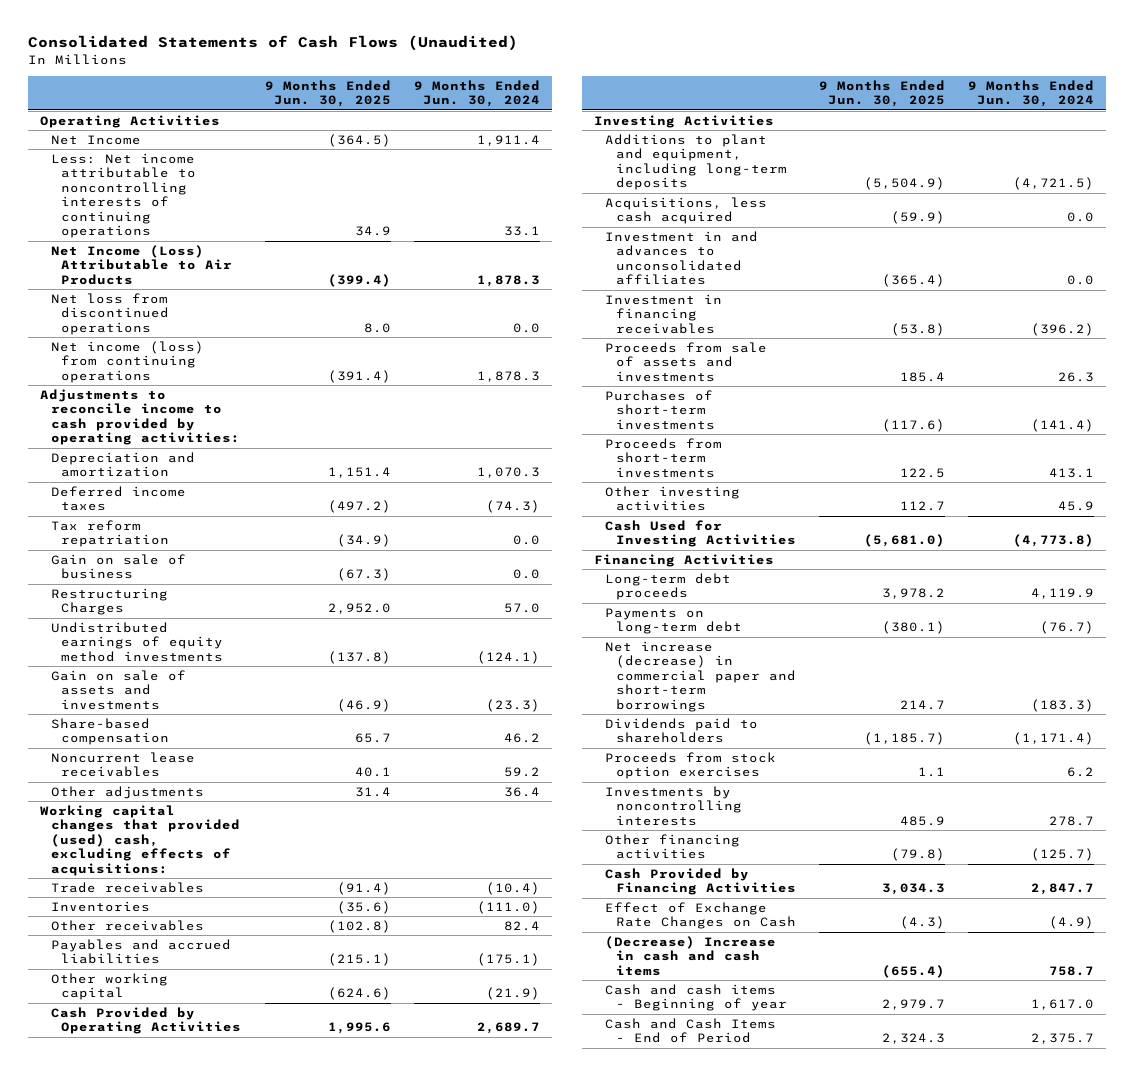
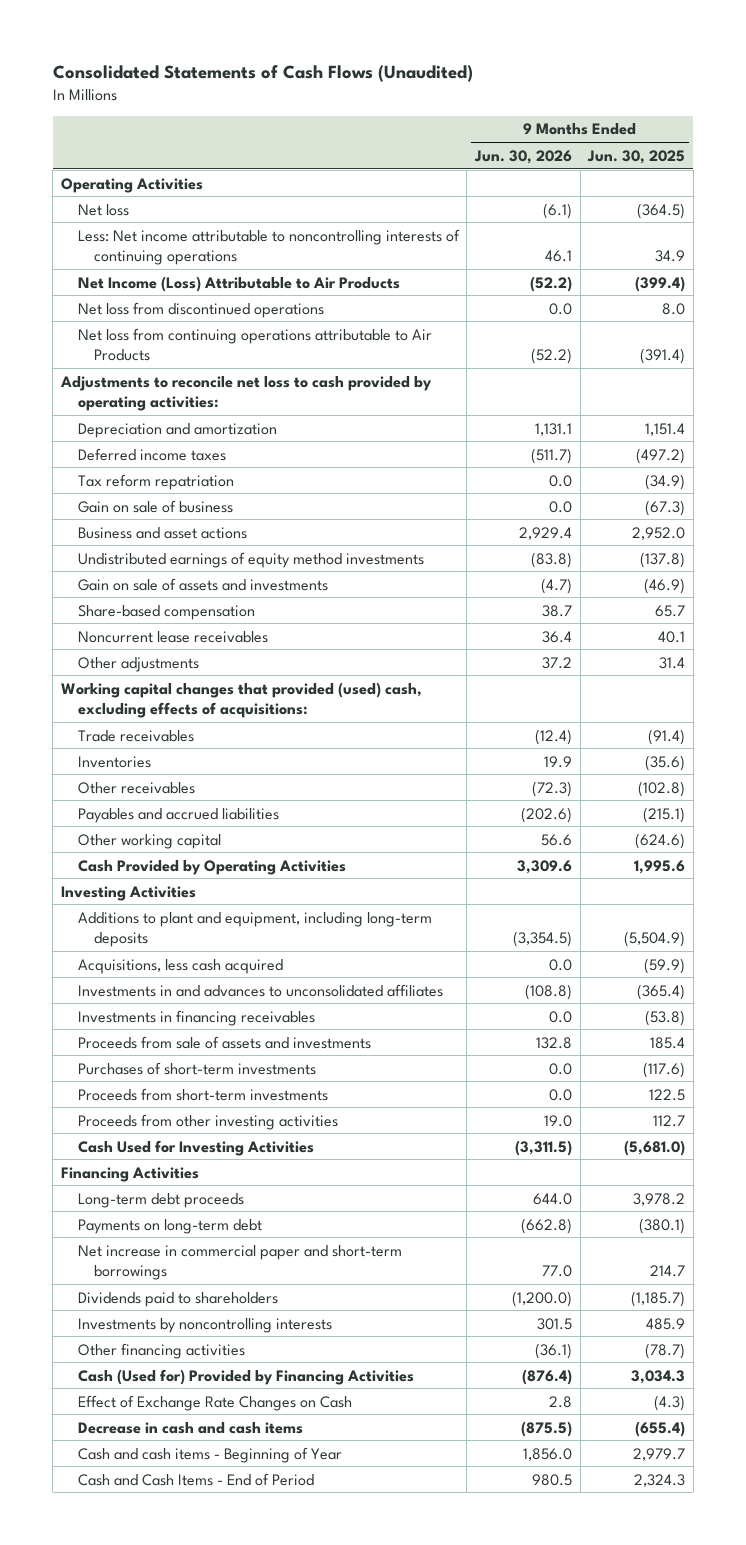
[414,79,541,108] 9 Months Ended Jun. 30, 2024 -> none
none -> [473,149,572,164] Jun. 30, 2026
[50,134,141,145] Net Income -> [77,203,129,216] Net loss
[50,340,204,383] Net income (loss) from continuing operations -> [77,327,432,361] Net loss from continuing operations attributable to Air Products
[39,388,240,446] Adjustments to reconcile income to cash provided by operating activities: -> [59,375,432,411] Adjustments to reconcile net loss to cash provided by operating activities:
[50,587,168,616] Restructuring Charges -> [77,526,247,539] Business and asset actions
[604,230,758,286] Investment in and advances to unconsolidated affiliates -> [77,983,443,997] Investments in and advances to unconsolidated affiliates
[604,293,722,334] Investment in financing receivables -> [77,1009,315,1026] Investments in financing receivables
[604,485,740,512] Other investing activities -> [77,1113,338,1130] Proceeds from other investing activities
[604,640,796,712] Net increase (decrease) in commercial paper and short-term borrowings -> [77,1244,402,1280] Net increase in commercial paper and short-term borrowings
[604,751,776,780] Proceeds from stock option exercises -> none
[890,848,945,862] (79.8) -> [645,1342,686,1359] (78.7)
[604,867,796,896] Cash Provided by Financing Activities -> [77,1368,414,1385] Cash (Used for) Provided by Financing Activities
[604,935,776,976] (Decrease) Increase in cash and cash items -> [77,1421,303,1434] Decrease in cash and cash items
[604,983,787,1012] Cash and cash items - Beginning of year -> [77,1446,342,1463] Cash and cash items - Beginning of Year

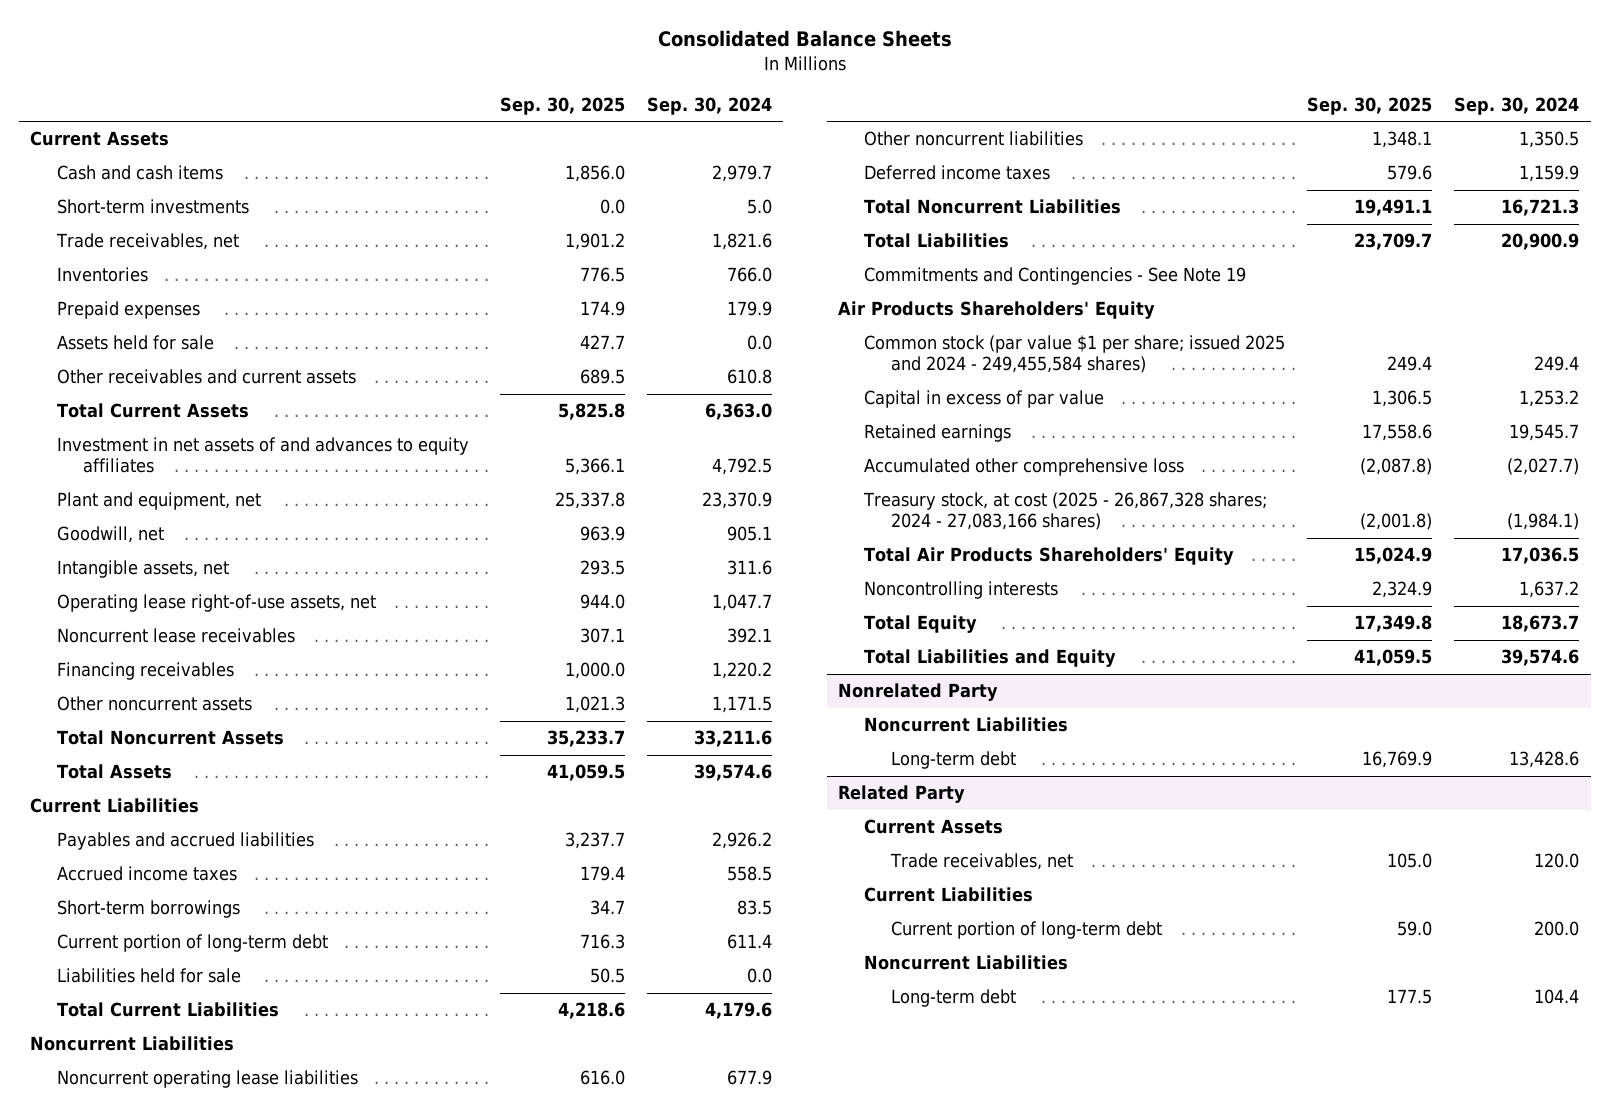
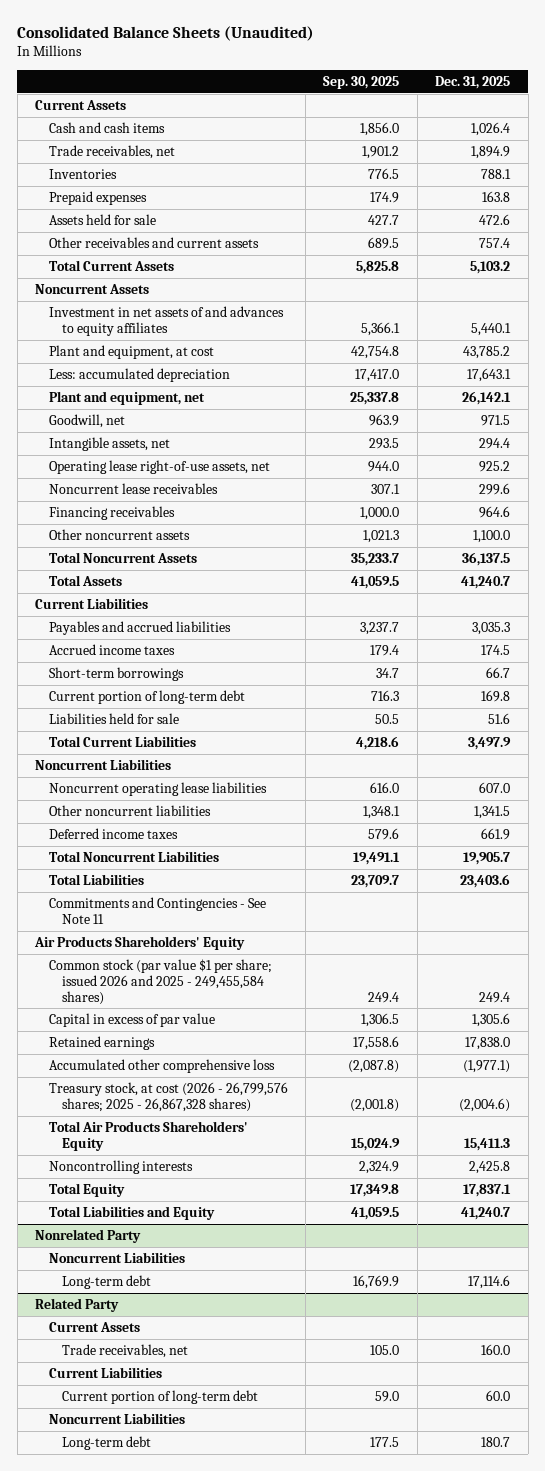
[657,30,952,48] Consolidated Balance Sheets -> [17,26,315,42] Consolidated Balance Sheets (Unaudited)
[647,96,773,115] Sep. 30, 2024 -> none
none -> [435,75,511,89] Dec. 31, 2025
[56,199,249,215] Short-term investments -> none
none -> [35,284,150,295] Noncurrent Assets
none -> [48,345,214,360] Plant and equipment, at cost
none -> [48,368,230,383] Less: accumulated depreciation
[864,267,1247,286] Commitments and Contingencies - See Note 19 -> [48,897,266,924] Commitments and Contingencies - See Note 11
[864,335,1286,374] Common stock (par value $1 per share; issued 2025 and 2024 - 249,455,584 shares) -> [48,959,272,1005] Common stock (par value $1 per share; issued 2026 and 2025 - 249,455,584 shares)
[863,492,1268,531] Treasury stock, at cost (2025 - 26,867,328 shares; 2024 - 27,083,166 shares) -> [48,1082,288,1112] Treasury stock, at cost (2026 - 26,799,576 shares; 2025 - 26,867,328 shares)

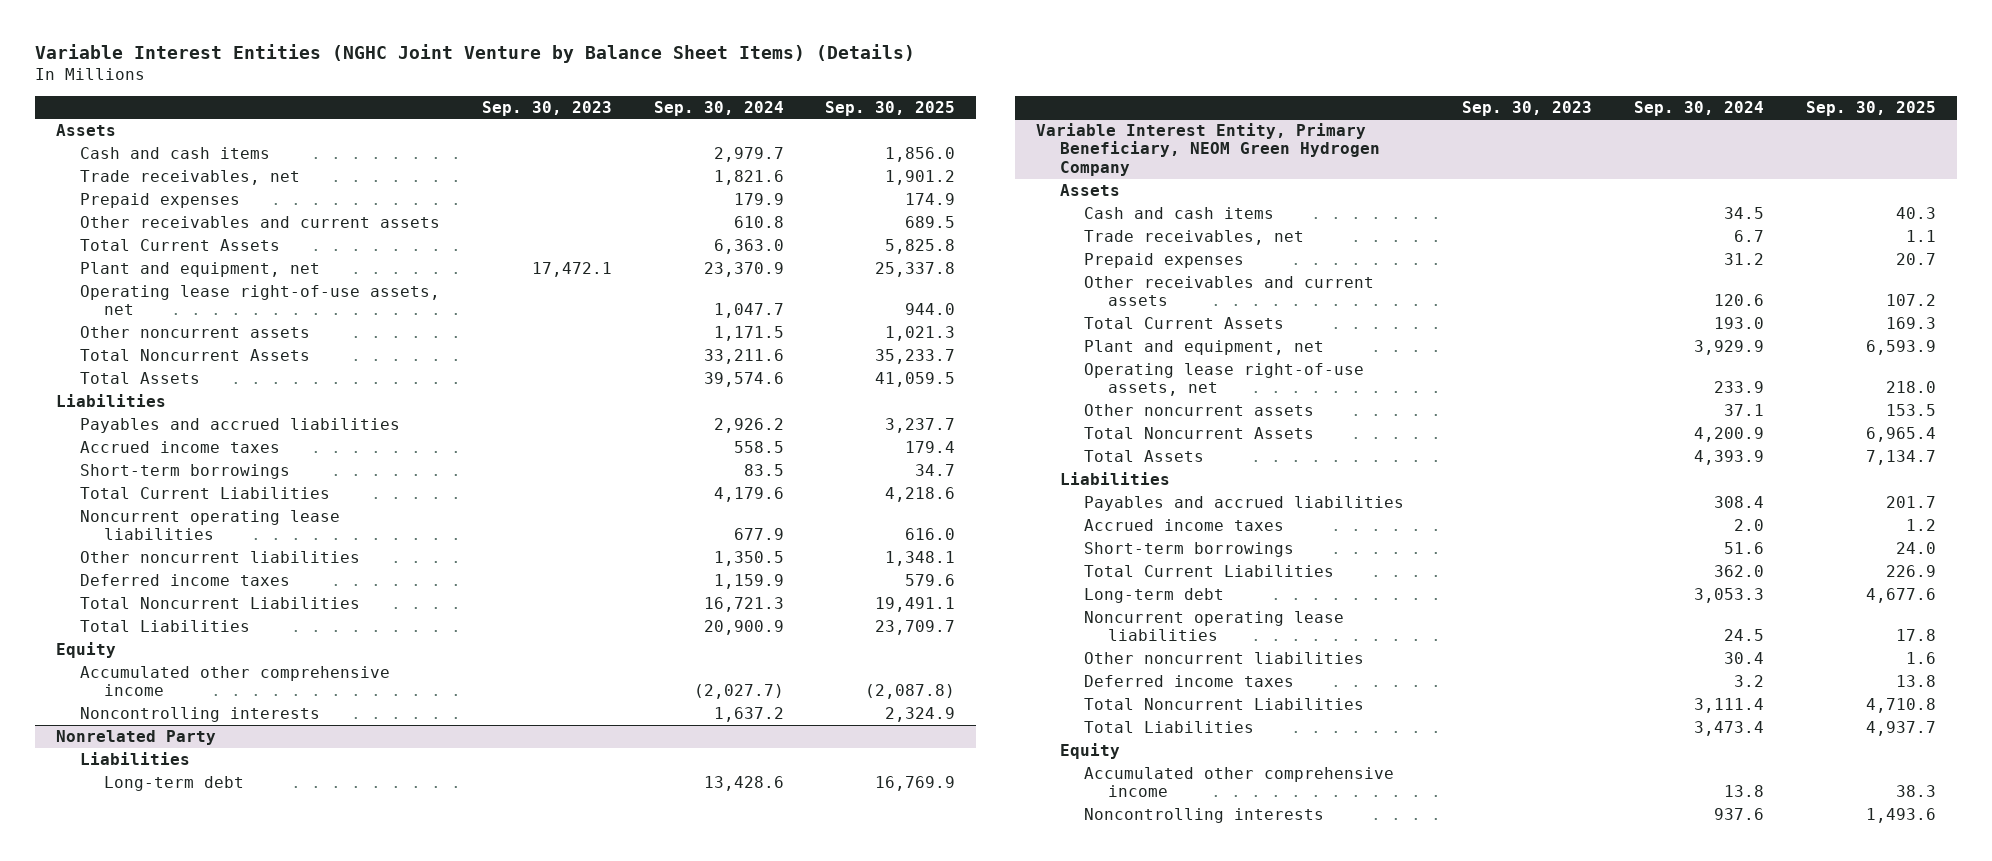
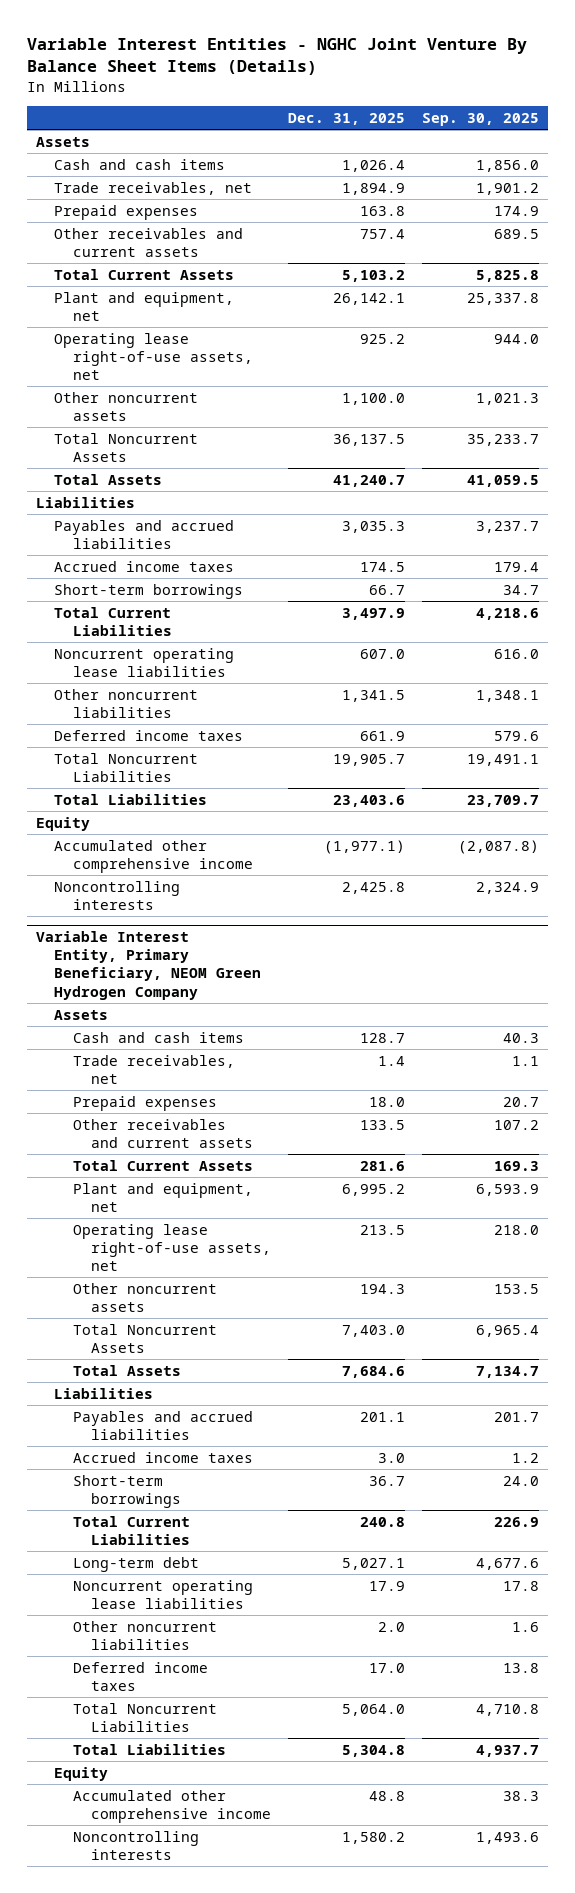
[35,44,916,64] Variable Interest Entities (NGHC Joint Venture by Balance Sheet Items) (Details) -> [27,37,528,76] Variable Interest Entities - NGHC Joint Venture By Balance Sheet Items (Details)
[481,100,612,116] Sep. 30, 2023 -> none
[653,100,784,116] Sep. 30, 2024 -> none
none -> [288,113,406,126] Dec. 31, 2025
[55,729,216,745] Nonrelated Party -> none
[79,751,190,765] Liabilities -> none
[103,775,244,791] Long-term debt -> none

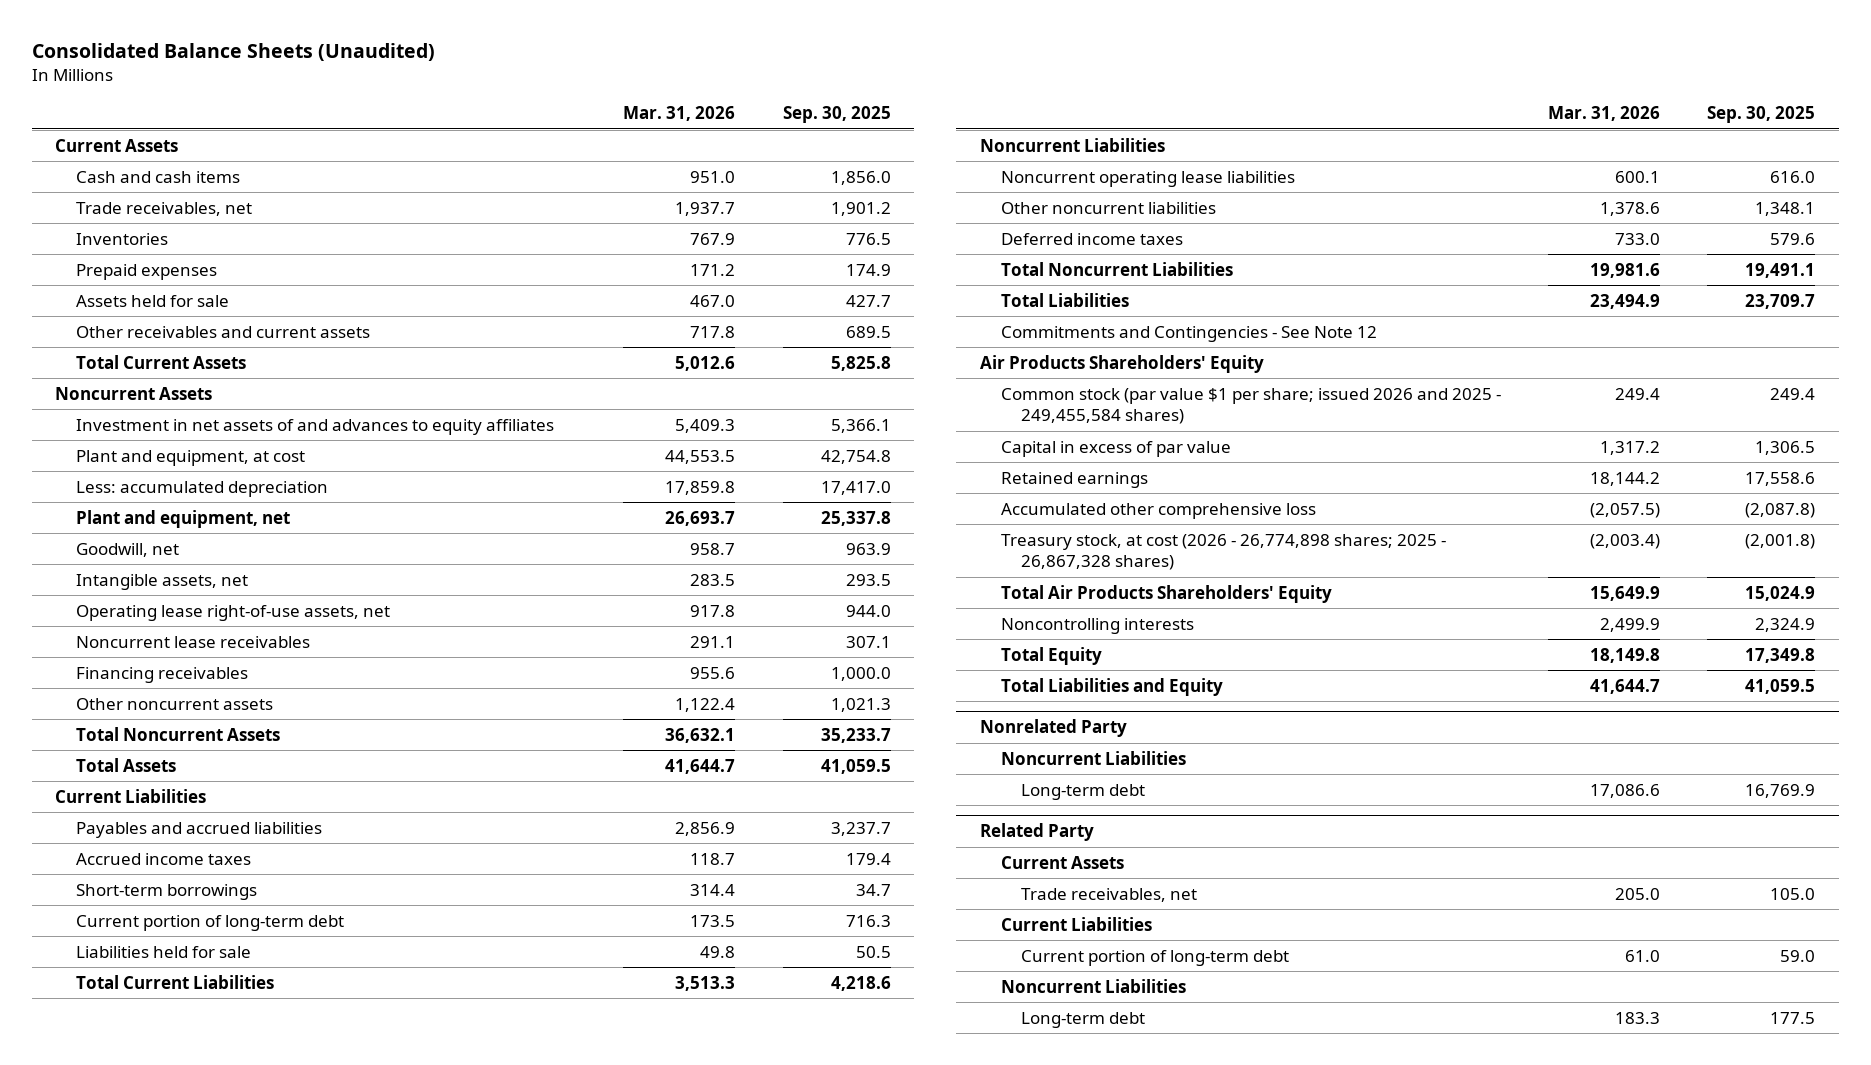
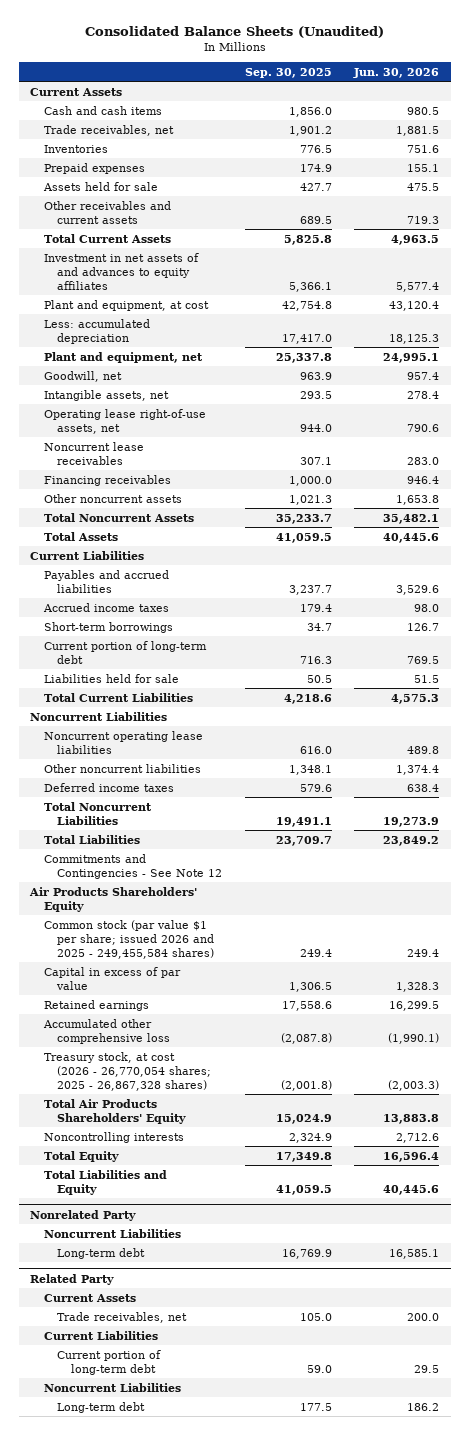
[623,106,736,122] Mar. 31, 2026 -> none
none -> [353,67,440,78] Jun. 30, 2026
[55,386,213,400] Noncurrent Assets -> none
[1000,533,1446,570] Treasury stock, at cost (2026 - 26,774,898 shares; 2025 - 26,867,328 shares) -> [43,1051,212,1091] Treasury stock, at cost (2026 - 26,770,054 shares; 2025 - 26,867,328 shares)

